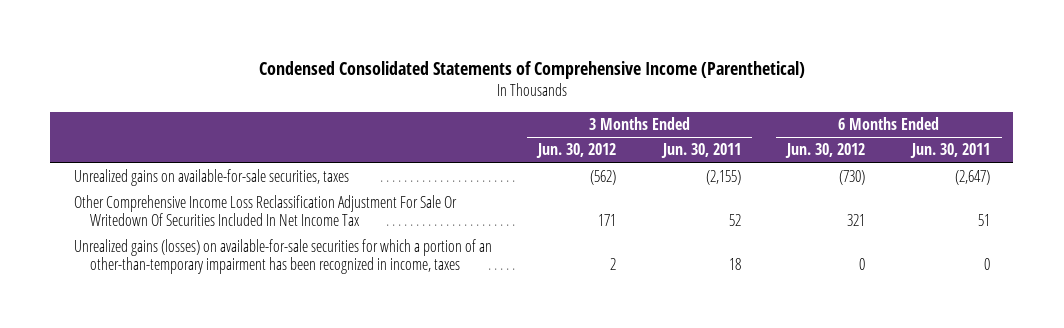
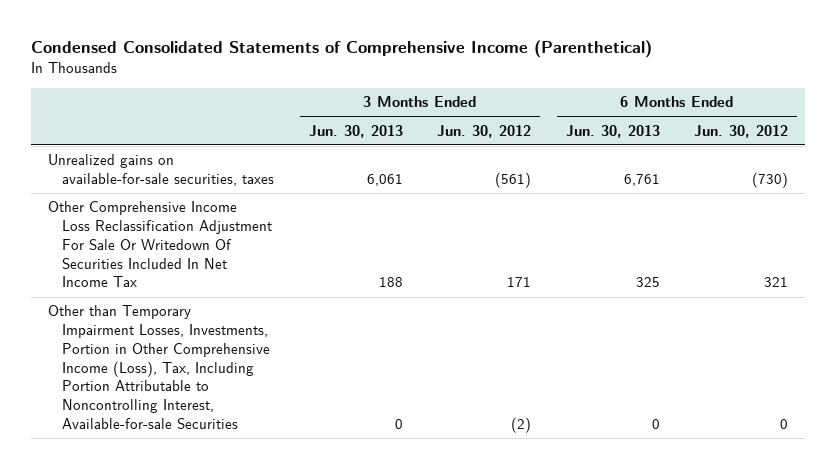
[660,143,741,159] Jun. 30, 2011 -> none
[909,143,990,159] Jun. 30, 2011 -> none
none -> [308,124,403,138] Jun. 30, 2013
none -> [565,124,660,138] Jun. 30, 2013
[590,170,617,186] (562) -> [495,172,532,189] (561)
[73,239,492,275] Unrealized gains (losses) on available-for-sale securities for which a portion of an other-than-temporary impairment has been recognized in income, taxes -> [47,305,271,429] Other than Temporary Impairment Losses, Investments, Portion in Other Comprehensive Income (Loss), Tax, Including Portion Attributable to Noncontrolling Interest, Available-for-sale Securities
[610,258,617,271] 2 -> [511,416,532,433] (2)

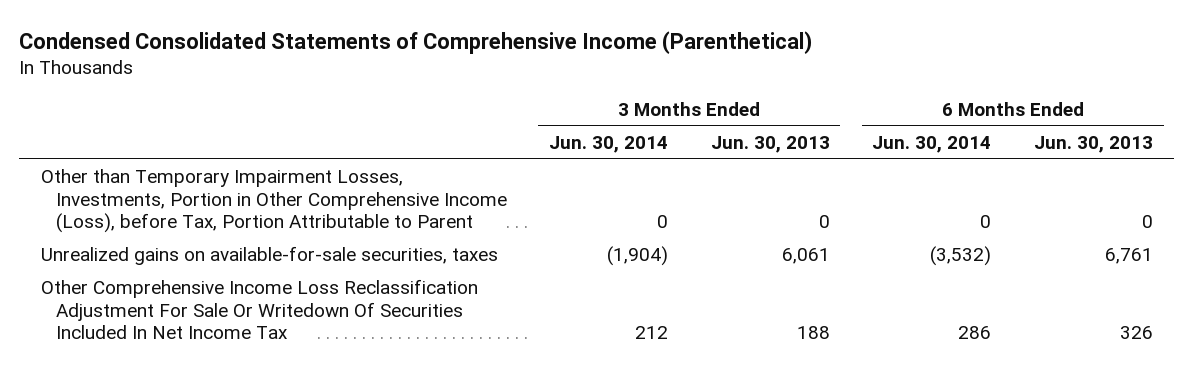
[437,124,532,138] Jun. 30, 2012 -> none
[694,124,789,138] Jun. 30, 2012 -> none
none -> [549,135,669,153] Jun. 30, 2014
none -> [872,135,992,153] Jun. 30, 2014
none -> [40,169,507,234] Other than Temporary Impairment Losses, Investments, Portion in Other Comprehensive Income (Loss), before Tax, Portion Attributable to Parent
[47,305,271,429] Other than Temporary Impairment Losses, Investments, Portion in Other Comprehensive Income (Loss), Tax, Including Portion Attributable to Noncontrolling Interest, Available-for-sale Securities -> none
[635,277,660,288] 325 -> [1119,326,1153,340] 326

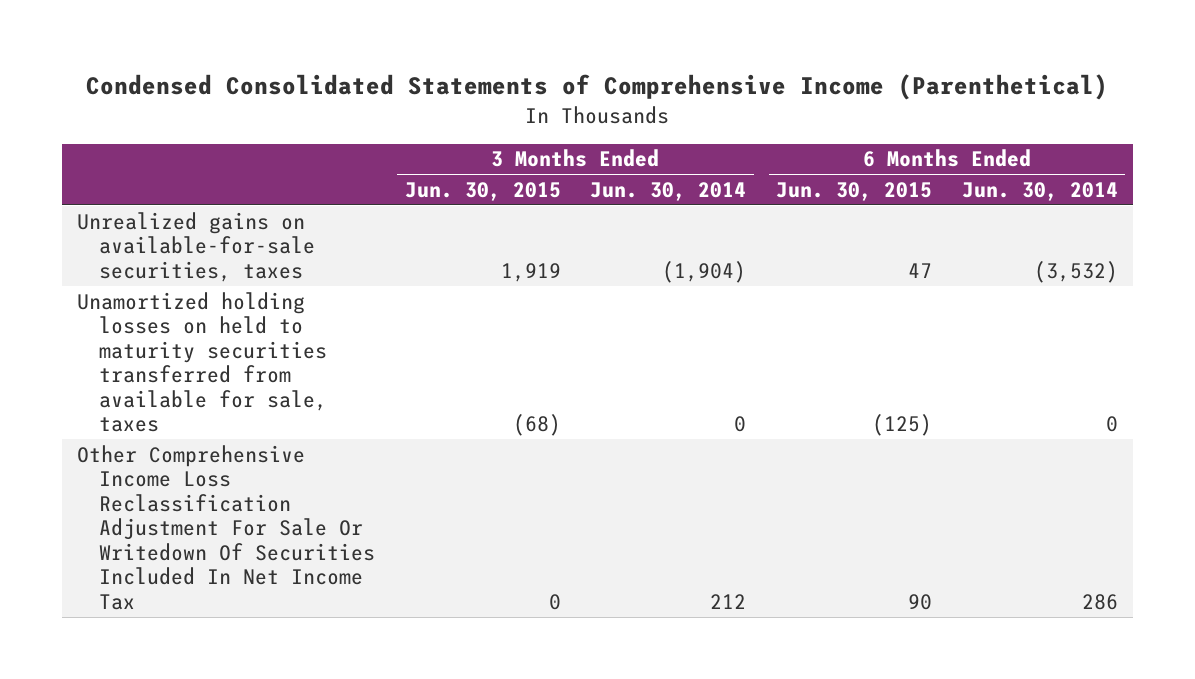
[710,135,830,153] Jun. 30, 2013 -> none
[1033,135,1153,153] Jun. 30, 2013 -> none
none -> [404,181,561,201] Jun. 30, 2015
none -> [776,181,933,201] Jun. 30, 2015
[40,169,507,234] Other than Temporary Impairment Losses, Investments, Portion in Other Comprehensive Income (Loss), before Tax, Portion Attributable to Parent -> none
none -> [76,291,327,433] Unamortized holding losses on held to maturity securities transferred from available for sale, taxes

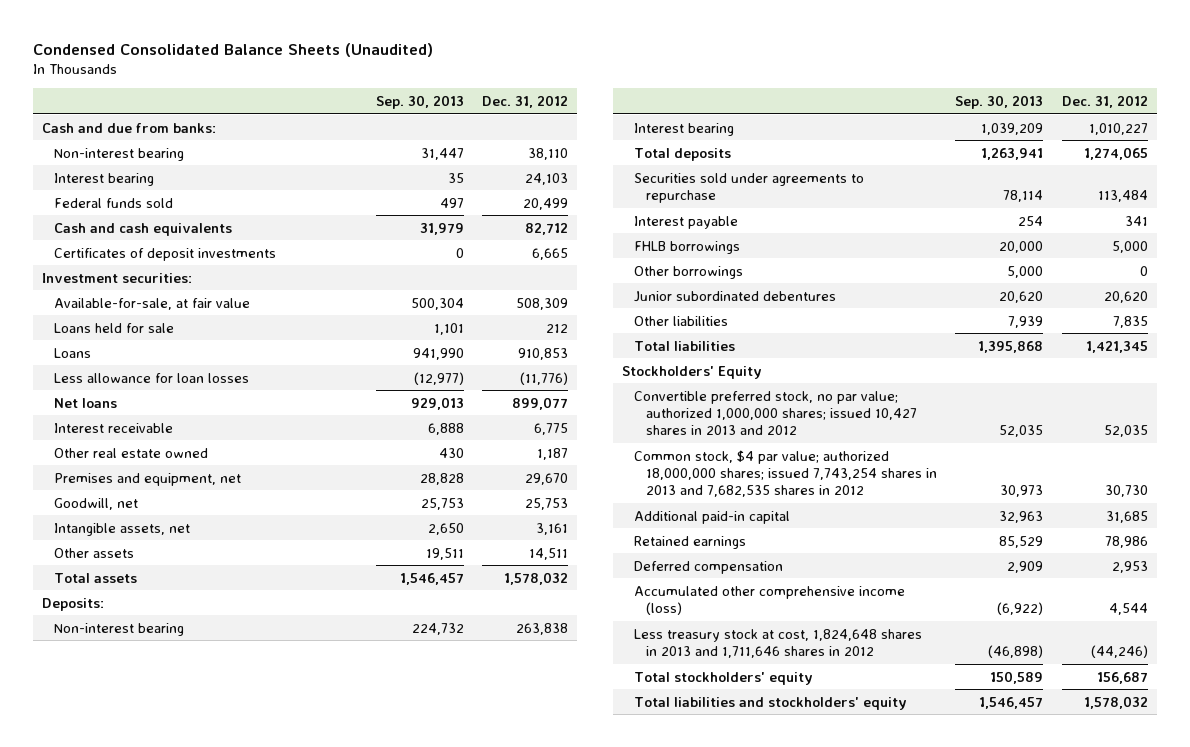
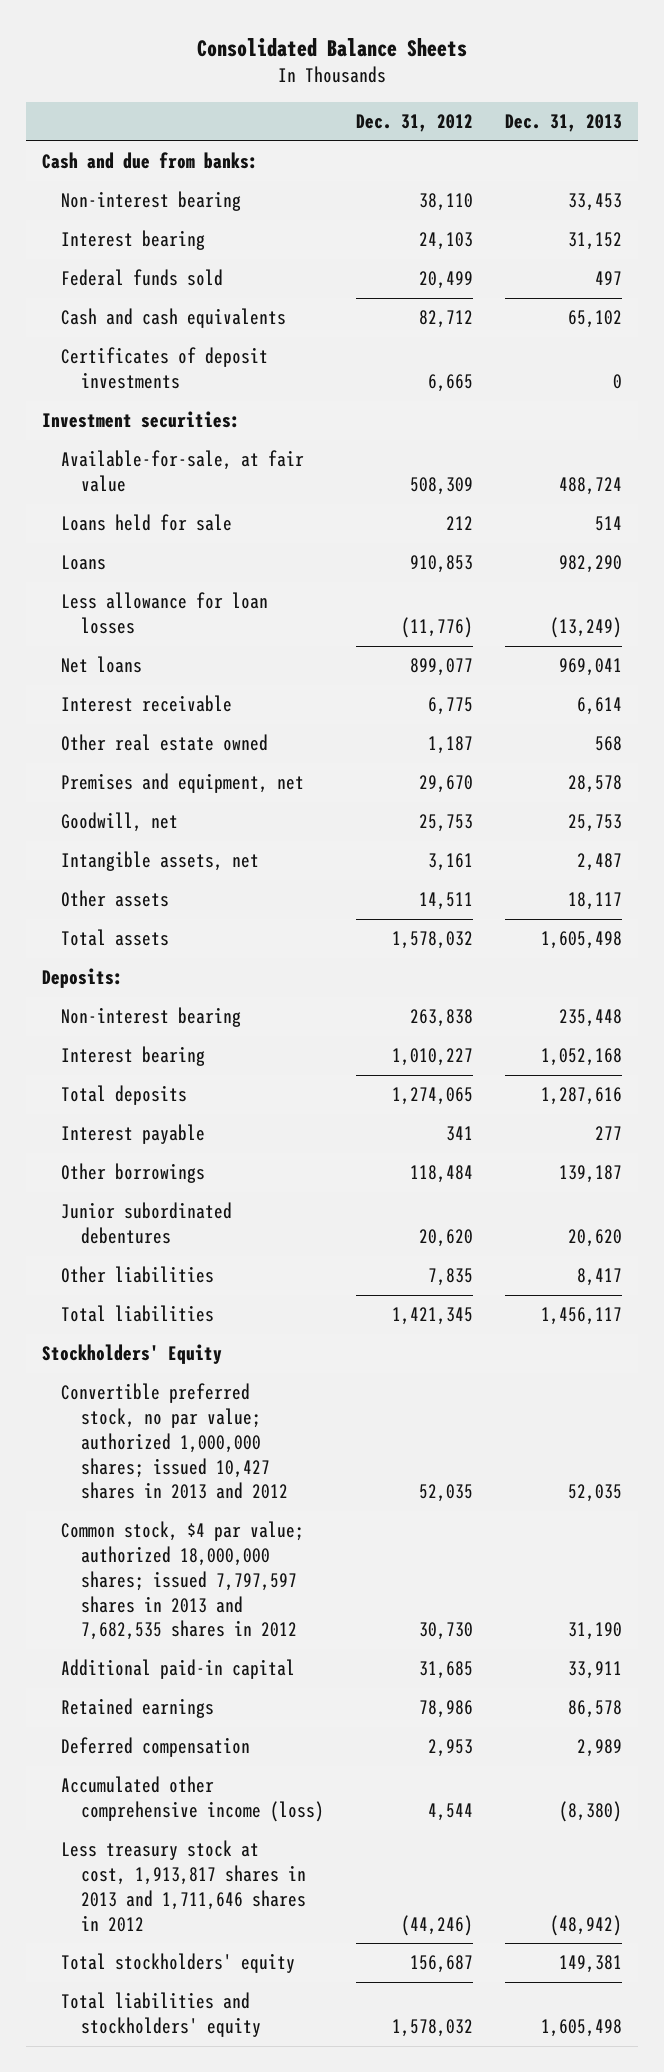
[32,42,433,57] Condensed Consolidated Balance Sheets (Unaudited) -> [196,37,467,57] Consolidated Balance Sheets
[375,94,464,109] Sep. 30, 2013 -> none
none -> [504,114,622,133] Dec. 31, 2013
[634,172,865,203] Securities sold under agreements to repurchase -> none
[634,240,741,254] FHLB borrowings -> none
[1139,265,1148,276] 0 -> [409,1165,473,1184] 118,484
[634,449,938,497] Common stock, $4 par value; authorized 18,000,000 shares; issued 7,743,254 shares in 2013 and 7,682,535 shares in 2012 -> [61,1521,305,1641] Common stock, $4 par value; authorized 18,000,000 shares; issued 7,797,597 shares in 2013 and 7,682,535 shares in 2012
[634,628,923,658] Less treasury stock at cost, 1,824,648 shares in 2013 and 1,711,646 shares in 2012 -> [61,1840,306,1932] Less treasury stock at cost, 1,913,817 shares in 2013 and 1,711,646 shares in 2012

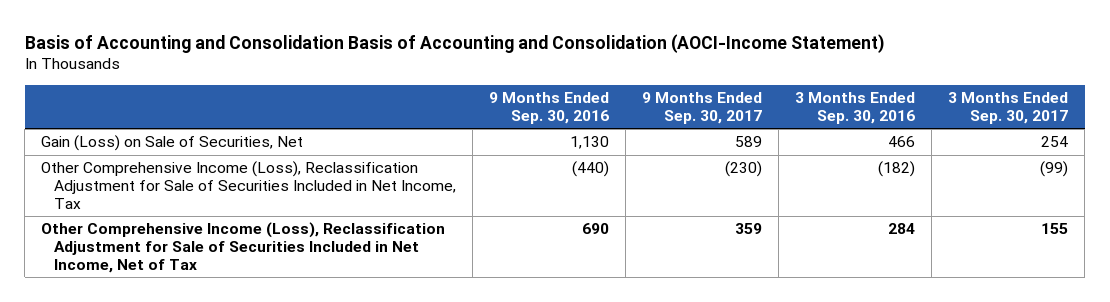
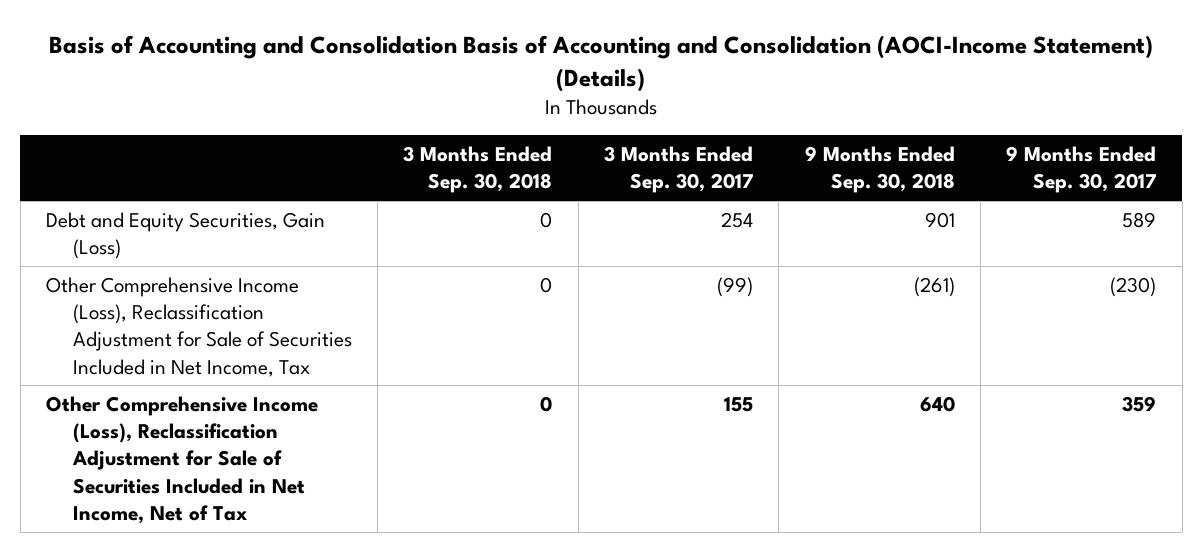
[24,33,885,53] Basis of Accounting and Consolidation Basis of Accounting and Consolidation (AOCI-Income Statement) -> [49,34,1154,92] Basis of Accounting and Consolidation Basis of Accounting and Consolidation (AOCI-Income Statement) (Details)
[488,92,609,124] 9 Months Ended Sep. 30, 2016 -> none
[795,92,916,124] 3 Months Ended Sep. 30, 2016 -> none
none -> [403,146,553,194] 3 Months Ended Sep. 30, 2018
none -> [804,146,955,194] 9 Months Ended Sep. 30, 2018
[41,135,304,152] Gain (Loss) on Sale of Securities, Net -> [45,211,325,259] Debt and Equity Securities, Gain (Loss)

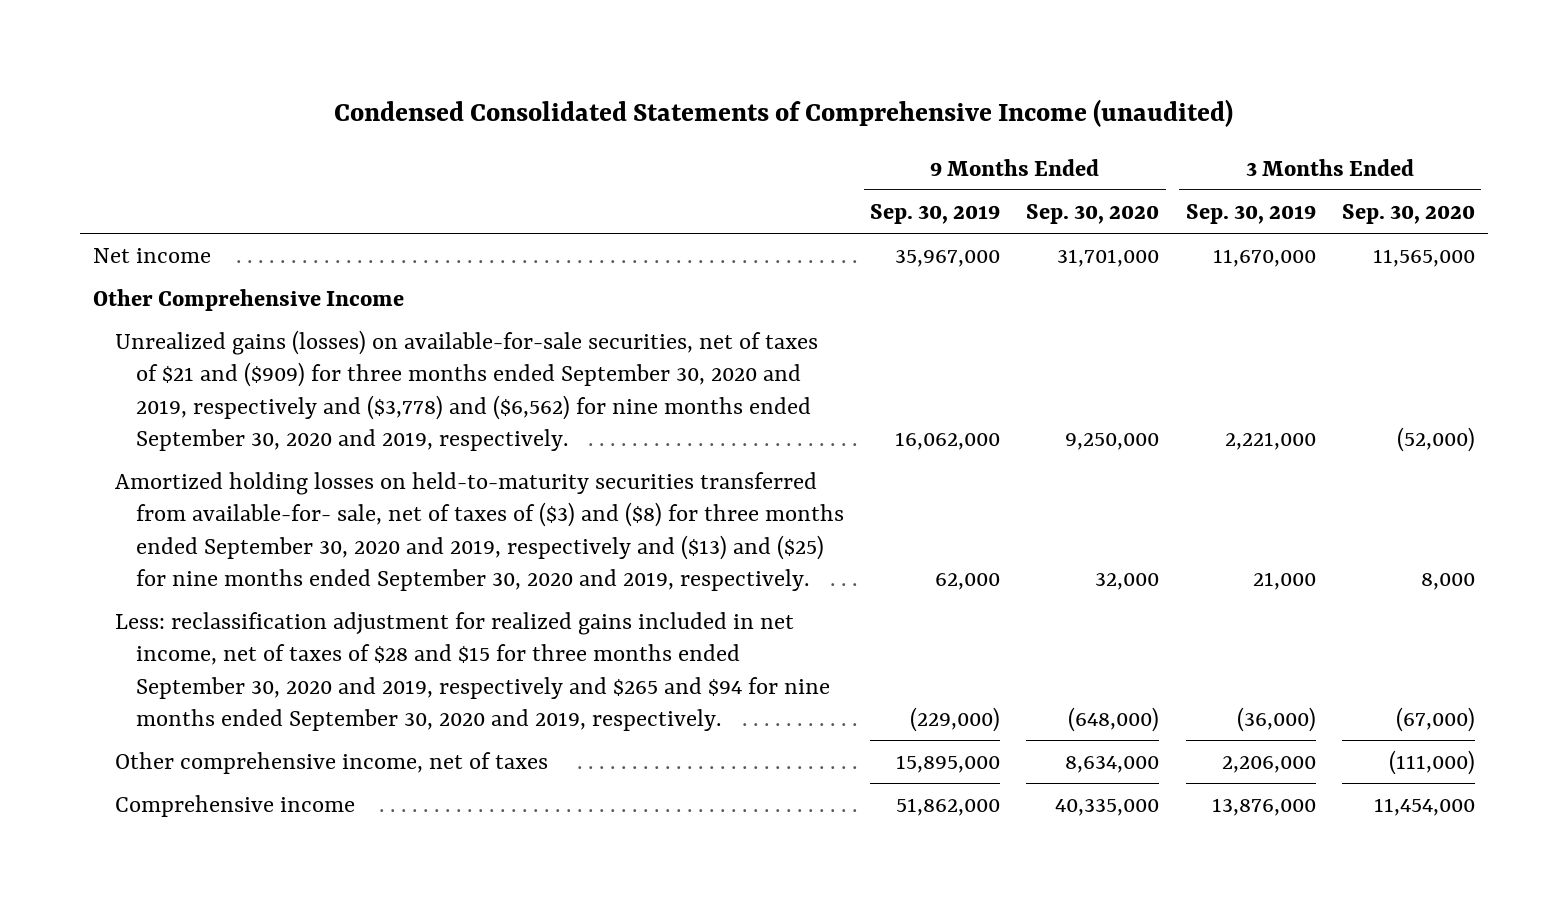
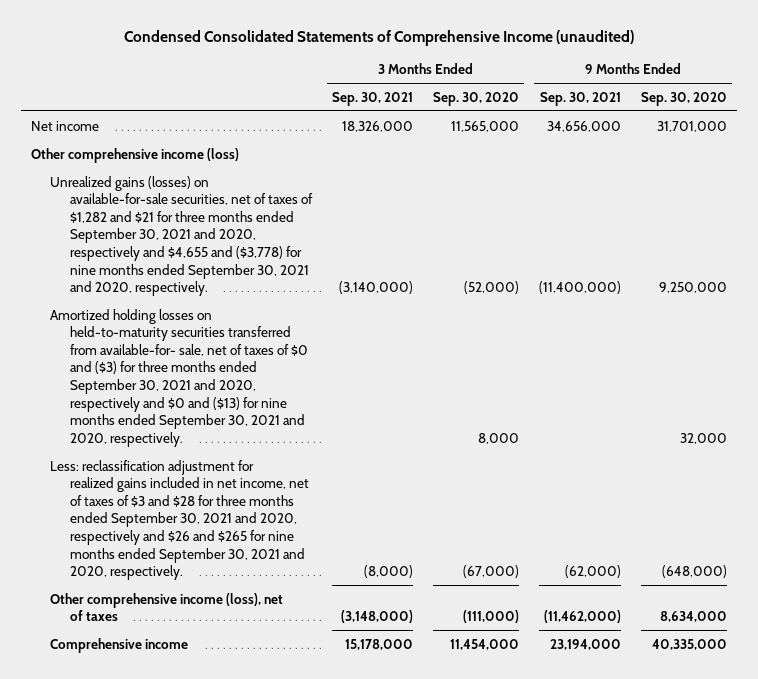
[870,203,1001,224] Sep. 30, 2019 -> none
[1185,203,1316,224] Sep. 30, 2019 -> none
none -> [332,91,414,106] Sep. 30, 2021
none -> [540,91,622,106] Sep. 30, 2021
[93,289,405,312] Other Comprehensive Income -> [30,147,239,163] Other comprehensive income (loss)
[114,330,818,451] Unrealized gains (losses) on available-for-sale securities, net of taxes of $21 and ($909) for three months ended September 30, 2020 and 2019, respectively and ($3,778) and ($6,562) for nine months ended September 30, 2020 and 2019, respectively. -> [50,175,314,297] Unrealized gains (losses) on available-for-sale securities, net of taxes of $1,282 and $21 for three months ended September 30, 2021 and 2020, respectively and $4,655 and ($3,778) for nine months ended September 30, 2021 and 2020, respectively.
[114,472,844,591] Amortized holding losses on held-to-maturity securities transferred from available-for- sale, net of taxes of ($3) and ($8) for three months ended September 30, 2020 and 2019, respectively and ($13) and ($25) for nine months ended September 30, 2020 and 2019, respectively. -> [50,308,309,447] Amortized holding losses on held-to-maturity securities transferred from available-for- sale, net of taxes of $0 and ($3) for three months ended September 30, 2021 and 2020, respectively and $0 and ($13) for nine months ended September 30, 2021 and 2020, respectively.
[114,612,830,731] Less: reclassification adjustment for realized gains included in net income, net of taxes of $28 and $15 for three months ended September 30, 2020 and 2019, respectively and $265 and $94 for nine months ended September 30, 2020 and 2019, respectively. -> [50,459,310,581] Less: reclassification adjustment for realized gains included in net income, net of taxes of $3 and $28 for three months ended September 30, 2021 and 2020, respectively and $26 and $265 for nine months ended September 30, 2021 and 2020, respectively.
[114,752,548,775] Other comprehensive income, net of taxes -> [50,592,284,622] Other comprehensive income (loss), net of taxes

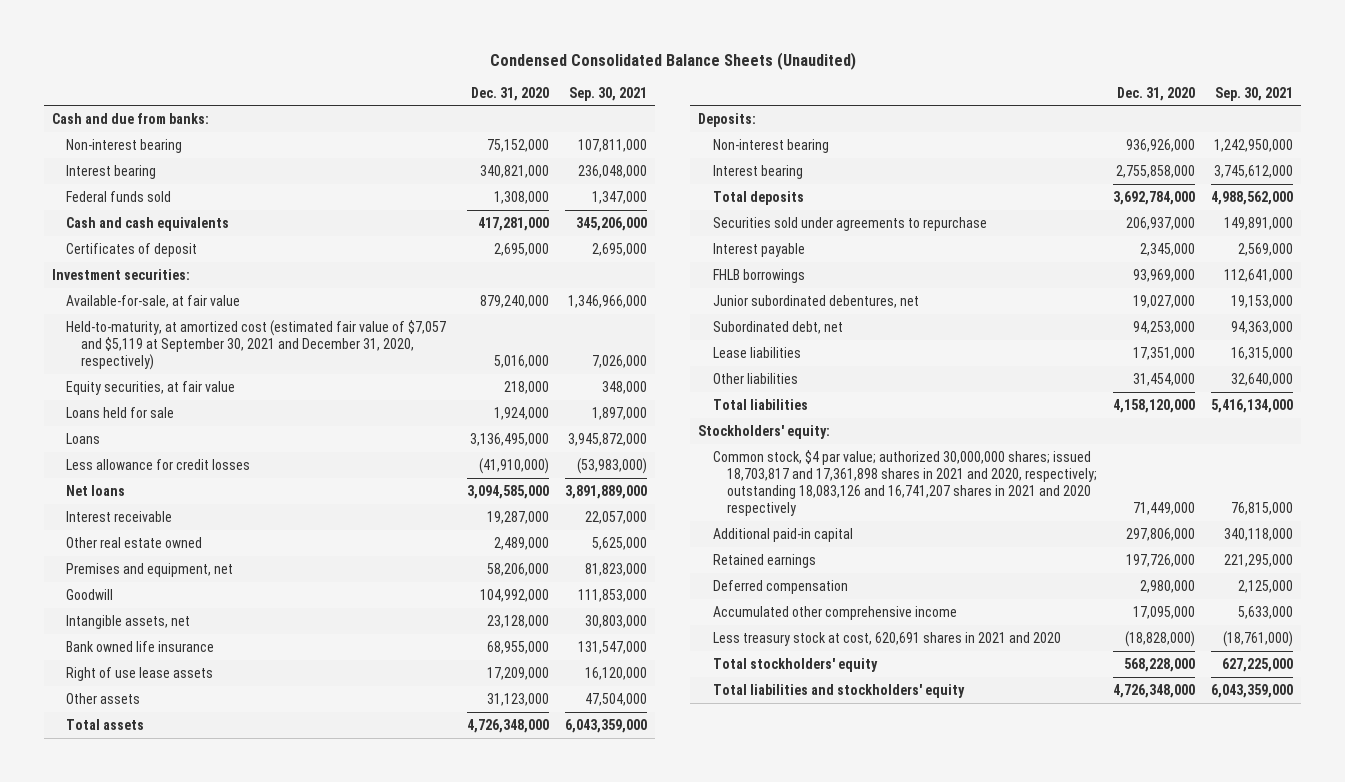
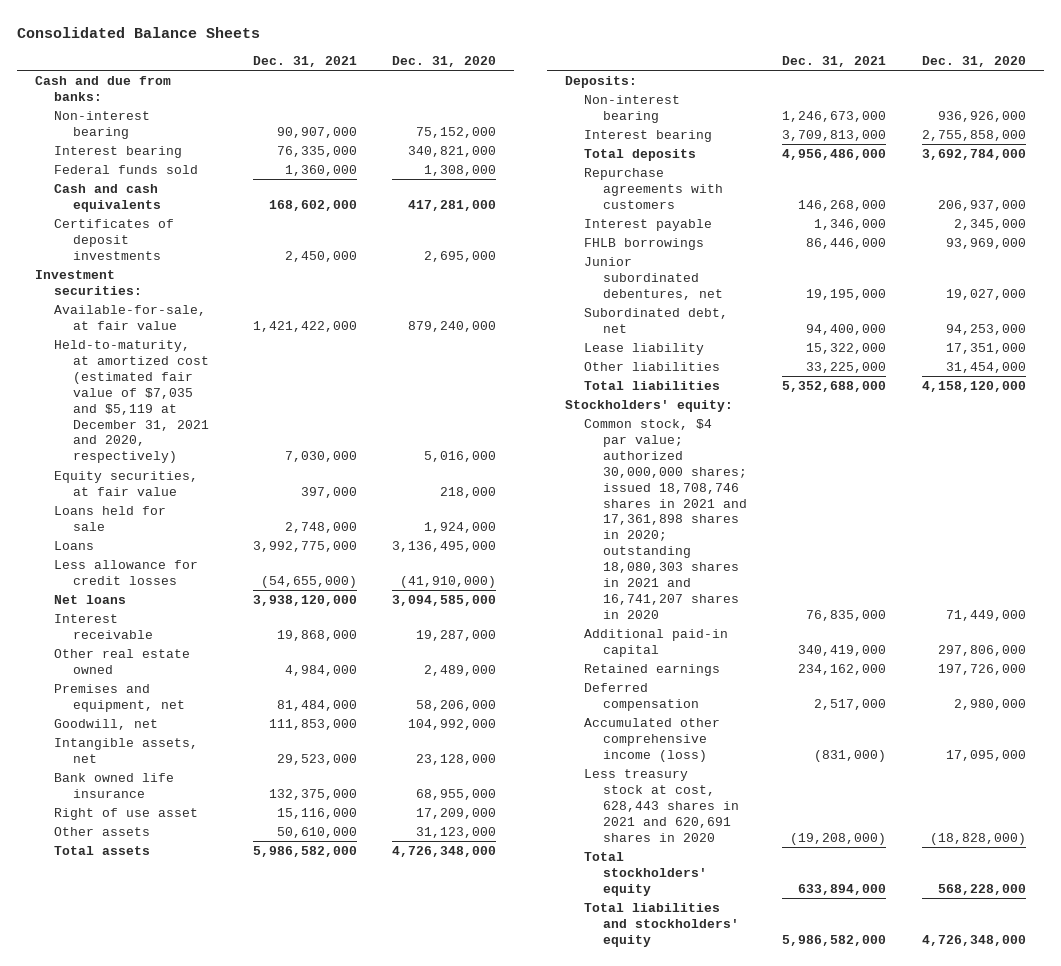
[489,51,856,70] Condensed Consolidated Balance Sheets (Unaudited) -> [17,26,261,38] Consolidated Balance Sheets
[569,86,648,101] Sep. 30, 2021 -> none
none -> [252,55,357,67] Dec. 31, 2021
[66,242,198,257] Certificates of deposit -> [54,218,175,260] Certificates of deposit investments
[66,319,447,370] Held-to-maturity, at amortized cost (estimated fair value of $7,057 and $5,119 at September 30, 2021 and December 31, 2020, respectively) -> [54,339,210,464] Held-to-maturity, at amortized cost (estimated fair value of $7,035 and $5,119 at December 31, 2021 and 2020, respectively)
[66,588,114,600] Goodwill -> [54,718,159,730] Goodwill, net
[66,666,214,681] Right of use lease assets -> [54,807,199,820] Right of use asset
[712,216,987,231] Securities sold under agreements to repurchase -> [583,167,723,209] Repurchase agreements with customers
[712,346,801,358] Lease liabilities -> [583,342,704,355] Lease liability
[712,449,1098,516] Common stock, $4 par value; authorized 30,000,000 shares; issued 18,703,817 and 17,361,898 shares in 2021 and 2020, respectively; outstanding 18,083,126 and 16,741,207 shares in 2021 and 2020 respectively -> [583,418,747,620] Common stock, $4 par value; authorized 30,000,000 shares; issued 18,708,746 shares in 2021 and 17,361,898 shares in 2020; outstanding 18,080,303 shares in 2021 and 16,741,207 shares in 2020
[712,605,957,620] Accumulated other comprehensive income -> [583,717,720,762] Accumulated other comprehensive income (loss)
[712,631,1061,646] Less treasury stock at cost, 620,691 shares in 2021 and 2020 -> [583,768,739,842] Less treasury stock at cost, 628,443 shares in 2021 and 620,691 shares in 2020

